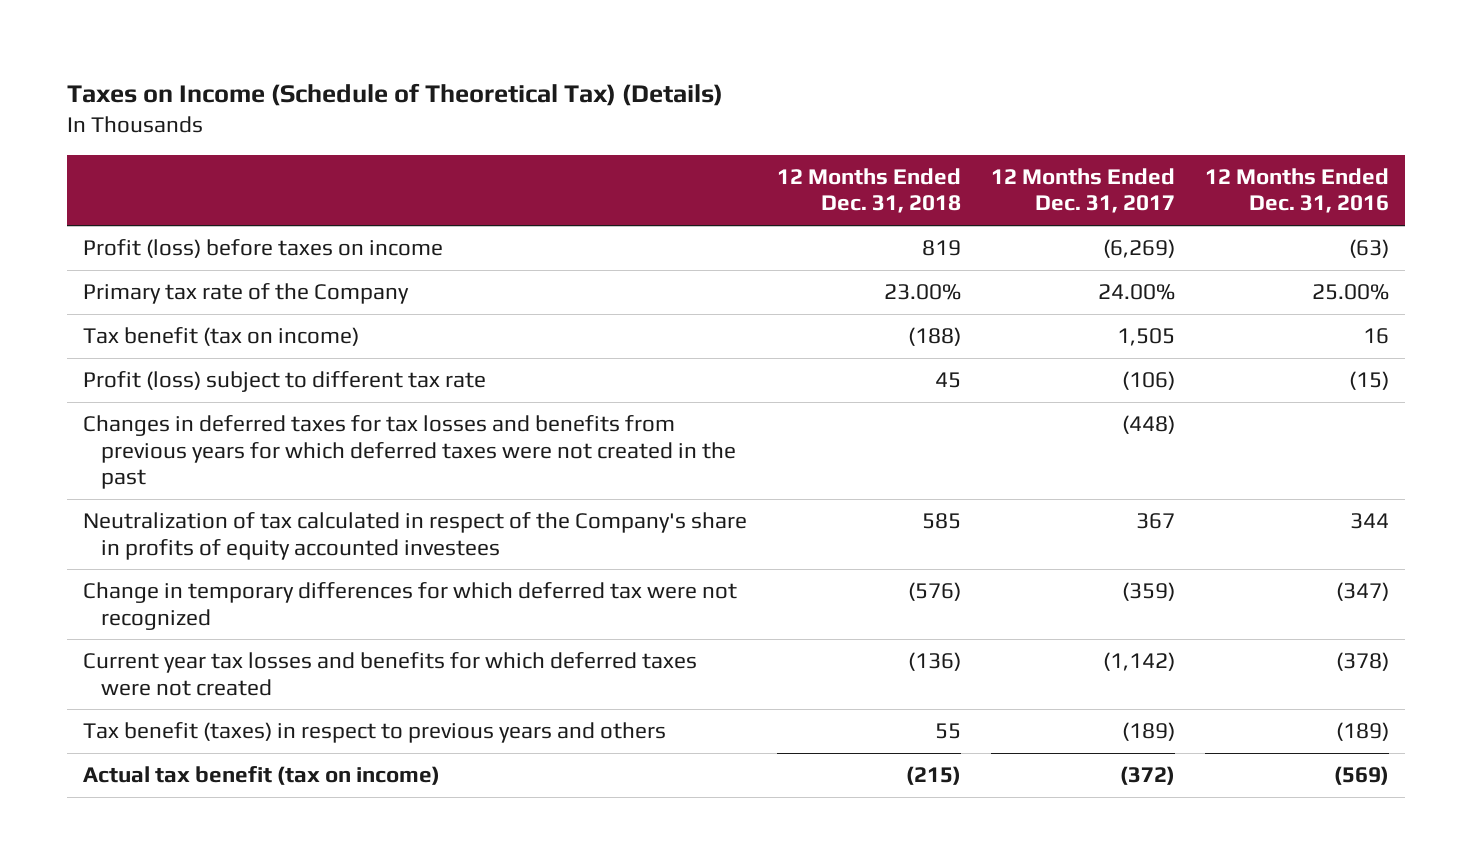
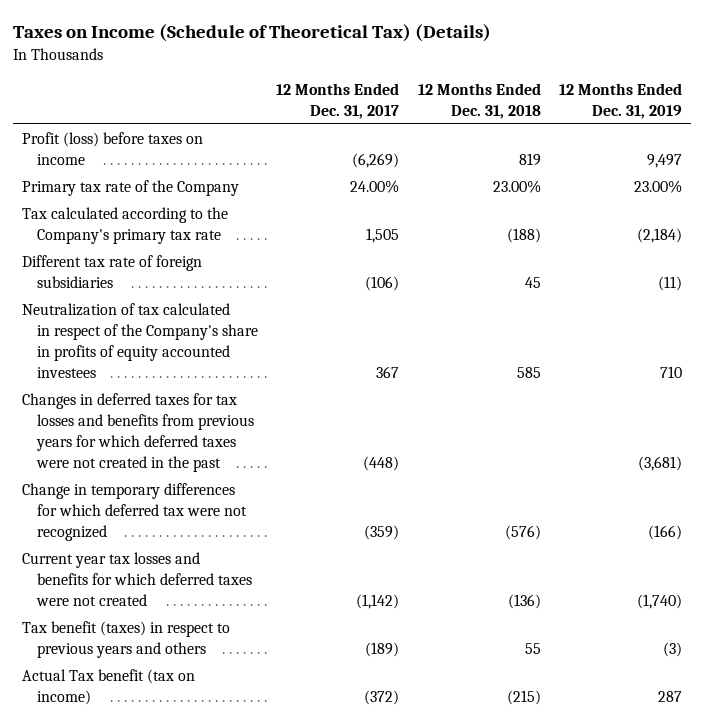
[1205,167,1390,214] 12 Months Ended Dec. 31, 2016 -> none
none -> [559,83,683,120] 12 Months Ended Dec. 31, 2019
[82,327,359,347] Tax benefit (tax on income) -> [22,206,229,244] Tax calculated according to the Company's primary tax rate
[82,371,486,393] Profit (loss) subject to different tax rate -> [22,254,203,288] Different tax rate of foreign subsidiaries
[82,415,737,490] Changes in deferred taxes for tax losses and benefits from previous years for which deferred taxes were not created in the past -> [22,392,255,472] Changes in deferred taxes for tax losses and benefits from previous years for which deferred taxes were not created in the past
[82,766,440,786] Actual tax benefit (tax on income) -> [22,668,196,705] Actual Tax benefit (tax on income)

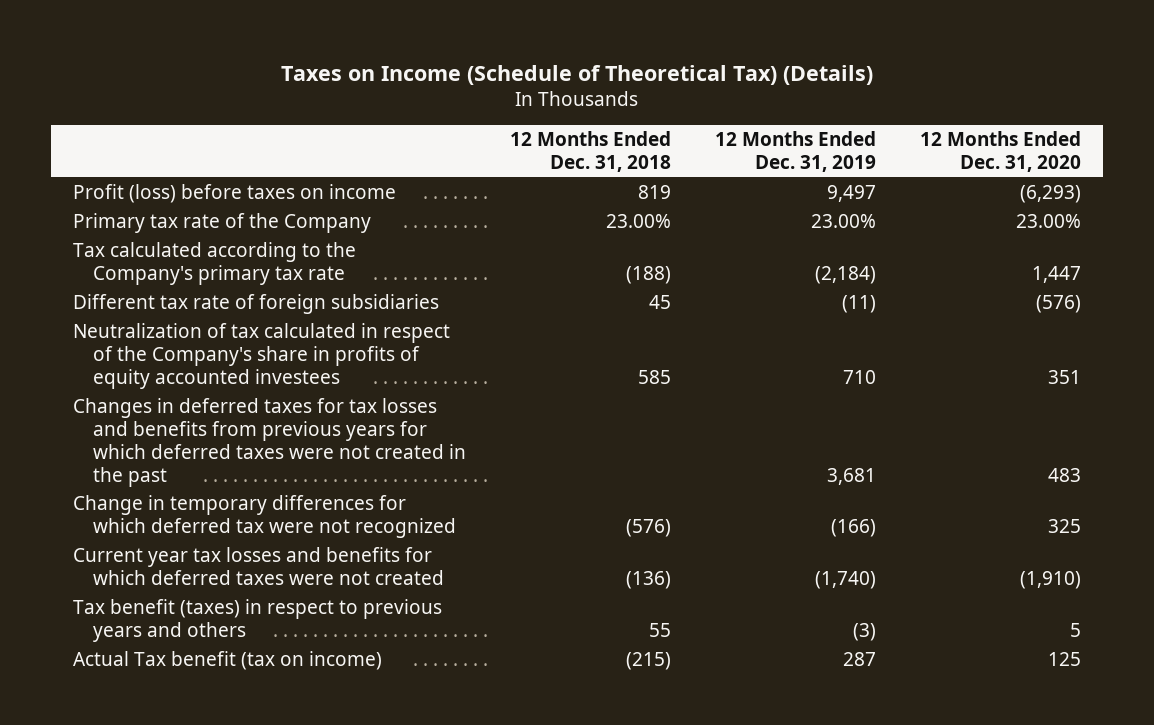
[276,83,400,120] 12 Months Ended Dec. 31, 2017 -> none
none -> [919,131,1081,173] 12 Months Ended Dec. 31, 2020
[638,455,683,471] (3,681) -> [826,467,876,485] 3,681

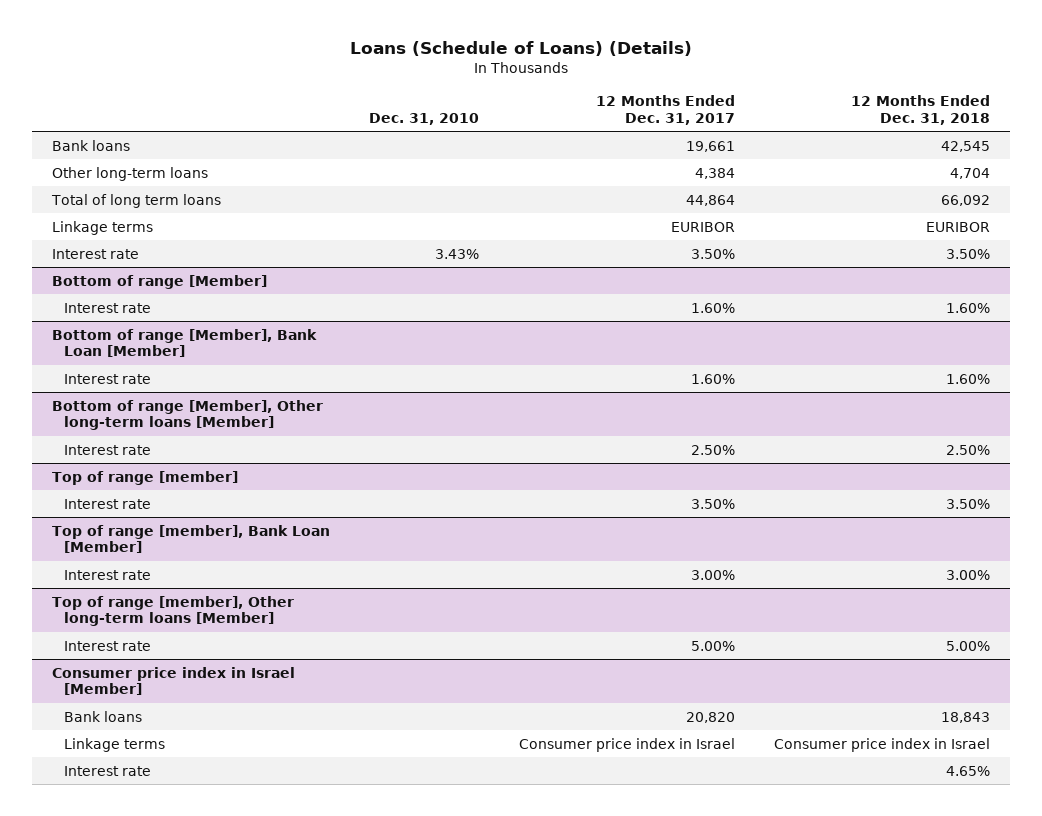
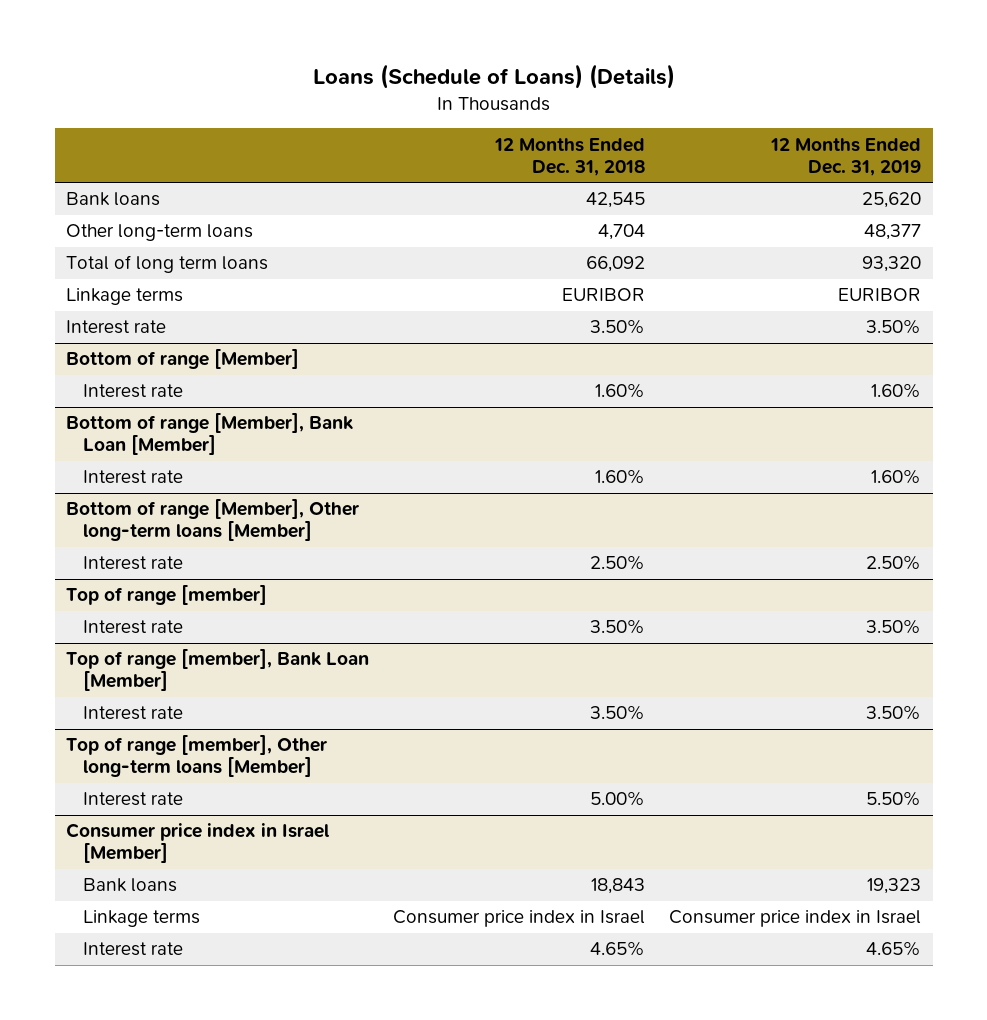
[369,112,480,125] Dec. 31, 2010 -> none
[595,95,735,125] 12 Months Ended Dec. 31, 2017 -> none
none -> [769,137,921,176] 12 Months Ended Dec. 31, 2019
[946,569,991,580] 3.00% -> [590,705,646,721] 3.50%

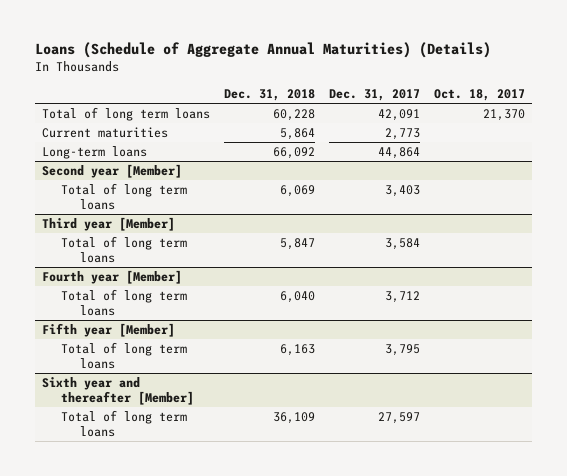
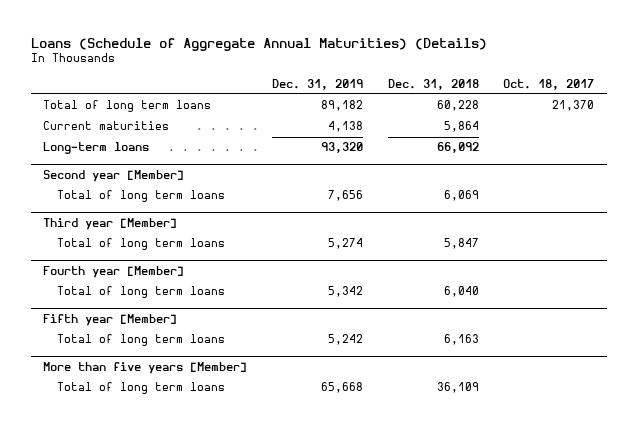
[328,88,420,101] Dec. 31, 2017 -> none
none -> [271,78,363,90] Dec. 31, 2019
[41,377,194,405] Sixth year and thereafter [Member] -> [43,361,248,374] More than five years [Member]

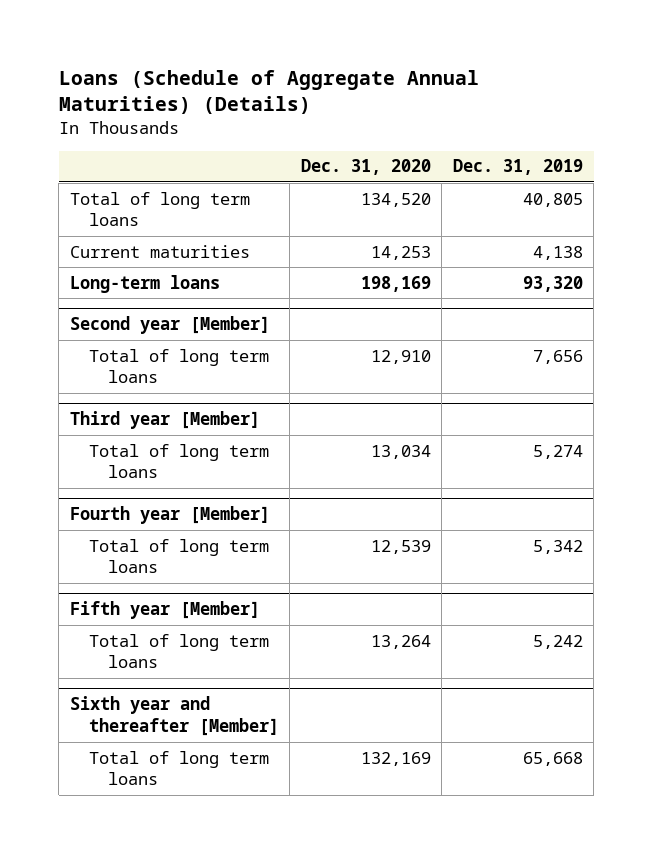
[387,78,479,90] Dec. 31, 2018 -> none
[503,78,595,90] Oct. 18, 2017 -> none
none -> [300,159,431,176] Dec. 31, 2020
[320,100,363,112] 89,182 -> [522,192,583,207] 40,805
[43,361,248,374] More than five years [Member] -> [69,696,279,737] Sixth year and thereafter [Member]

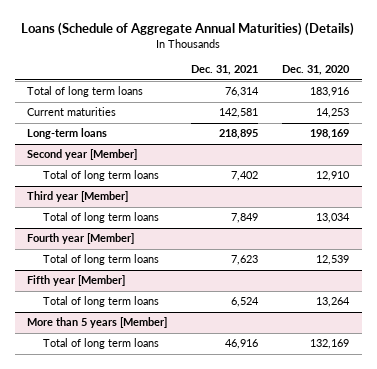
[452,159,583,176] Dec. 31, 2019 -> none
none -> [191,65,259,76] Dec. 31, 2021
[360,192,431,207] 134,520 -> [310,87,350,98] 183,916
[69,696,279,737] Sixth year and thereafter [Member] -> [27,317,168,329] More than 5 years [Member]

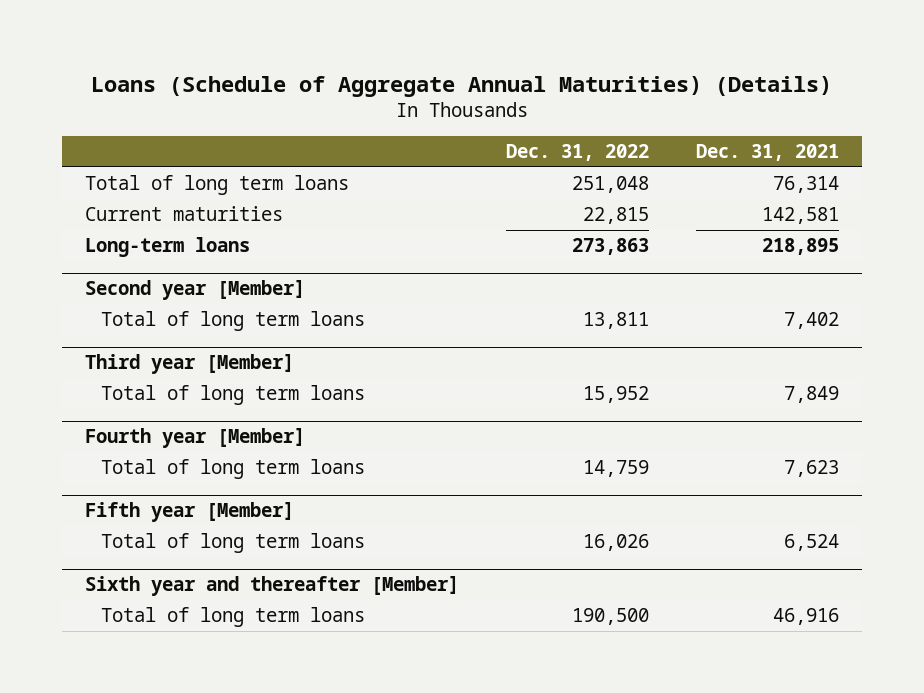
[282,65,351,76] Dec. 31, 2020 -> none
none -> [506,144,650,162] Dec. 31, 2022
[27,317,168,329] More than 5 years [Member] -> [85,576,460,597] Sixth year and thereafter [Member]

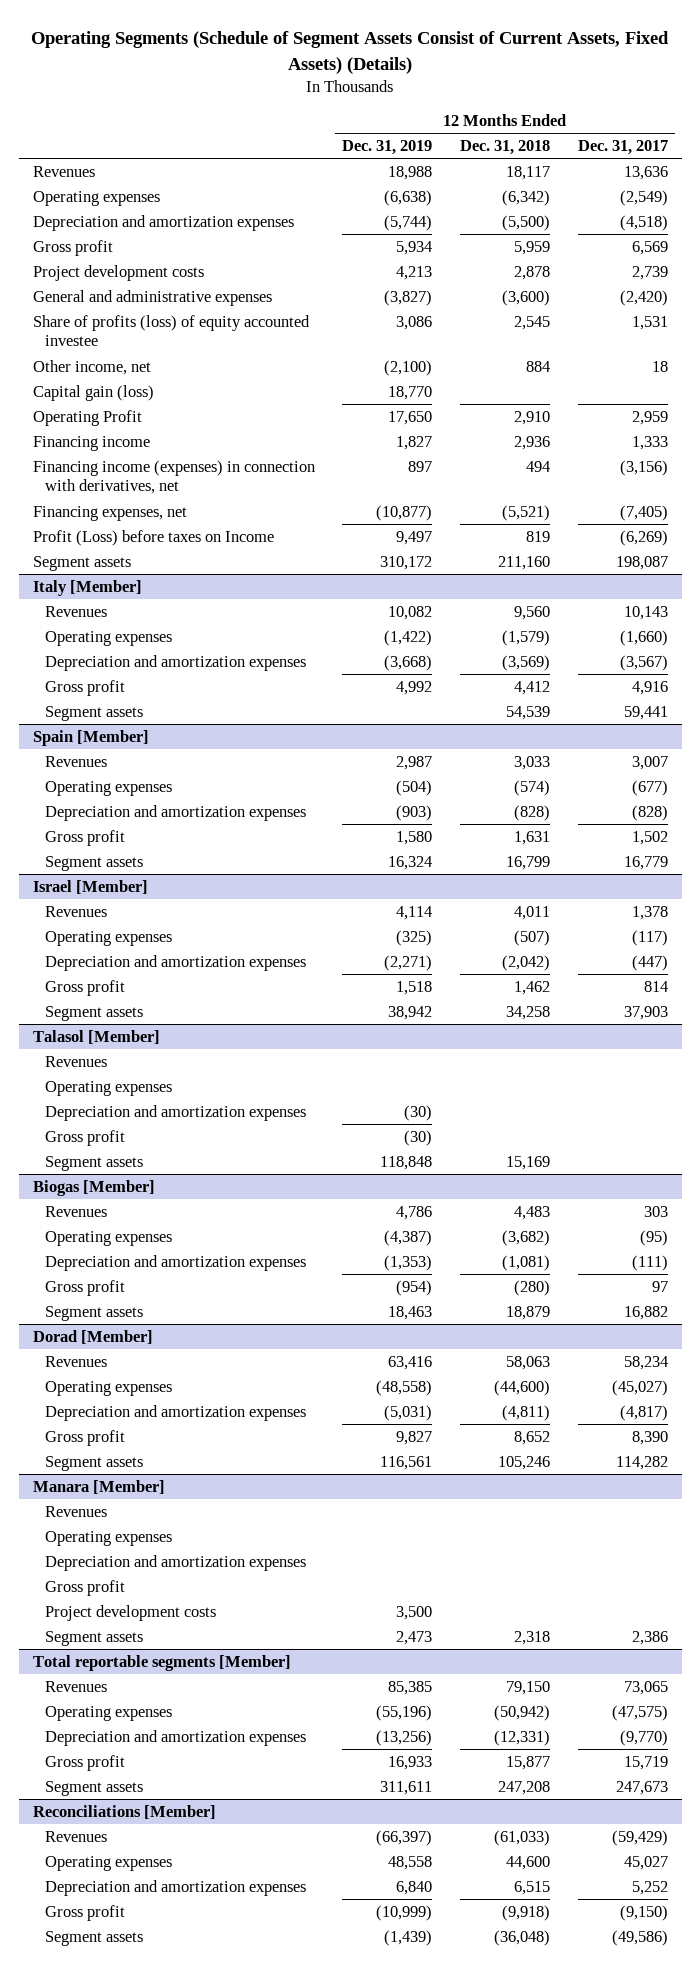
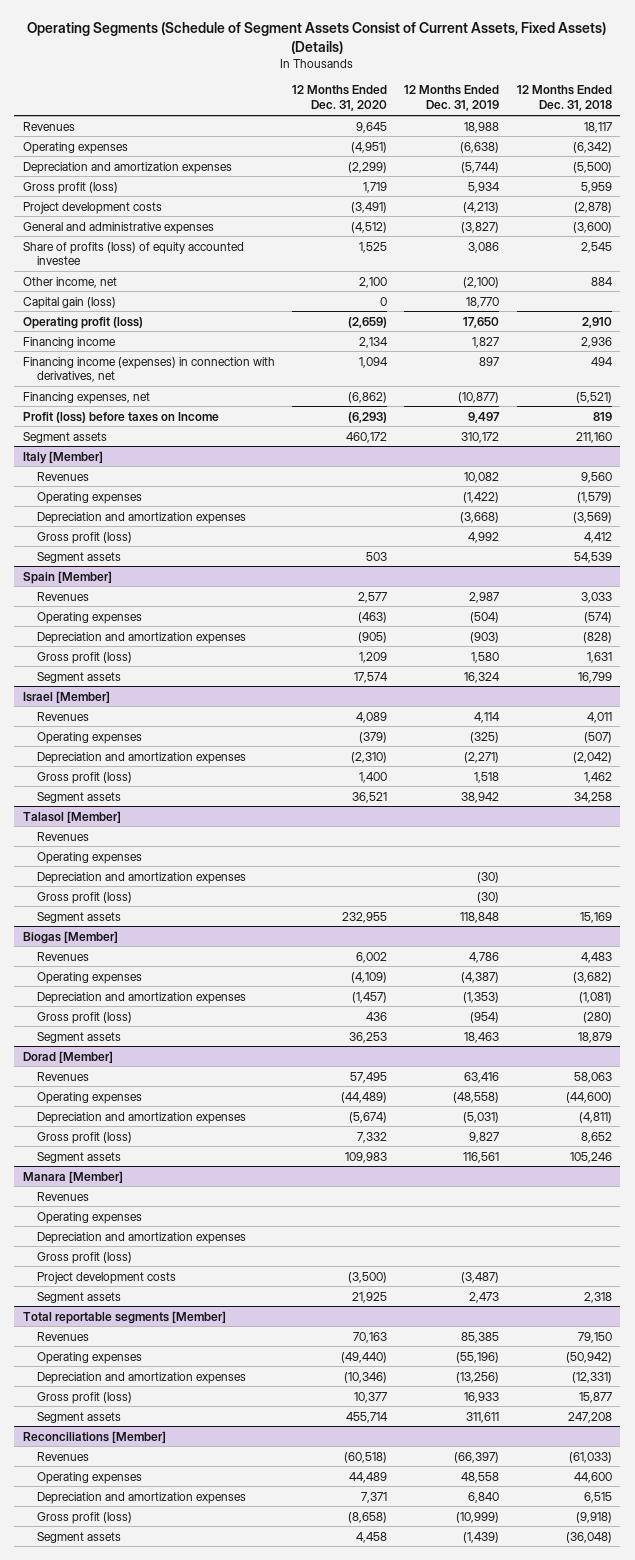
[577,139,668,155] Dec. 31, 2017 -> none
none -> [292,85,388,112] 12 Months Ended Dec. 31, 2020
[32,239,113,256] Gross profit -> [22,181,118,194] Gross profit (loss)
[396,265,433,280] 4,213 -> [463,201,500,213] (4,213)
[514,265,551,280] 2,878 -> [573,201,612,213] (2,878)
[32,409,142,426] Operating Profit -> [22,316,143,329] Operating profit (loss)
[32,529,274,546] Profit (Loss) before taxes on Income -> [22,411,219,423] Profit (loss) before taxes on Income
[44,679,125,696] Gross profit -> [36,531,132,544] Gross profit (loss)
[44,829,125,846] Gross profit -> [36,651,132,664] Gross profit (loss)
[44,979,125,996] Gross profit -> [36,771,132,784] Gross profit (loss)
[44,1129,125,1146] Gross profit -> [36,891,132,904] Gross profit (loss)
[44,1279,125,1296] Gross profit -> [36,1011,132,1024] Gross profit (loss)
[44,1429,125,1446] Gross profit -> [36,1131,132,1144] Gross profit (loss)
[44,1579,125,1596] Gross profit -> [36,1251,132,1264] Gross profit (loss)
[396,1605,433,1620] 3,500 -> [461,1271,500,1283] (3,487)
[44,1754,125,1771] Gross profit -> [36,1391,132,1404] Gross profit (loss)
[44,1904,125,1921] Gross profit -> [36,1511,132,1524] Gross profit (loss)

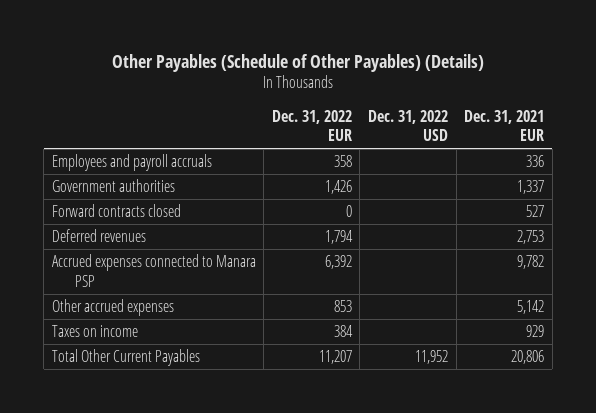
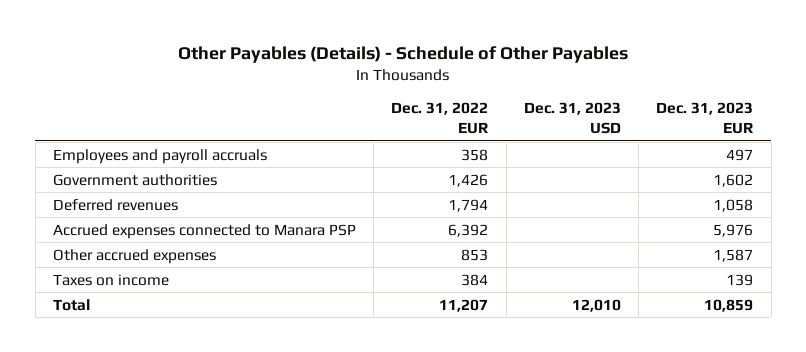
[111,53,484,72] Other Payables (Schedule of Other Payables) (Details) -> [178,46,629,64] Other Payables (Details) - Schedule of Other Payables
[368,109,449,142] Dec. 31, 2022 USD -> none
[464,109,545,142] Dec. 31, 2021 EUR -> none
none -> [523,102,621,135] Dec. 31, 2023 USD
none -> [656,102,755,135] Dec. 31, 2023 EUR
[51,203,181,217] Forward contracts closed -> none
[51,348,200,366] Total Other Current Payables -> [52,298,90,311] Total

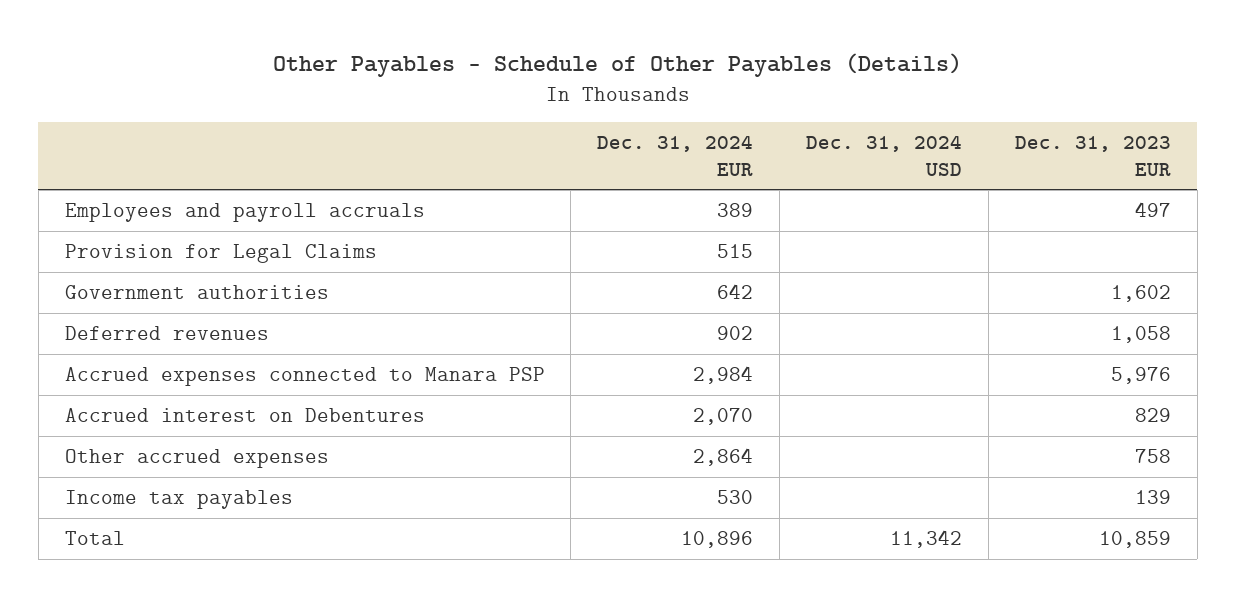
[178,46,629,64] Other Payables (Details) - Schedule of Other Payables -> [272,53,962,78] Other Payables - Schedule of Other Payables (Details)
[391,102,490,135] Dec. 31, 2022 EUR -> none
[523,102,621,135] Dec. 31, 2023 USD -> none
none -> [597,134,754,176] Dec. 31, 2024 EUR
none -> [806,134,963,176] Dec. 31, 2024 USD
none -> [64,243,377,263] Provision for Legal Claims
none -> [64,407,425,422] Accrued interest on Debentures
[713,248,754,262] 1,587 -> [1134,448,1171,463] 758
[52,273,169,286] Taxes on income -> [64,489,293,509] Income tax payables

